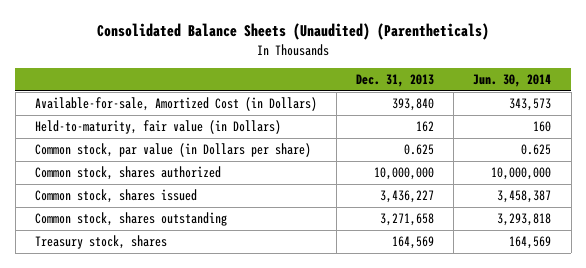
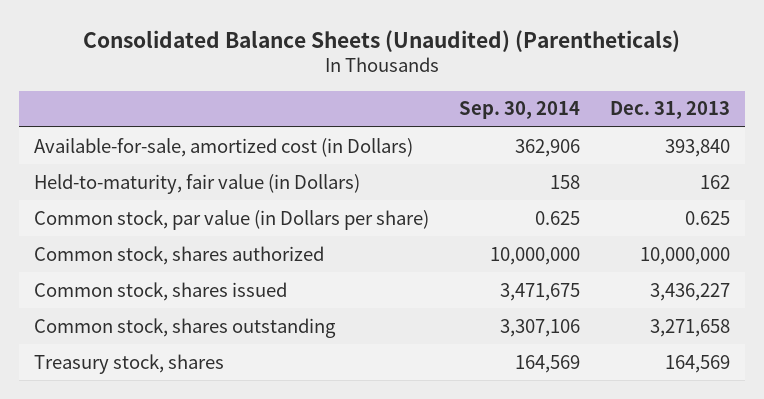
[473,74,552,88] Jun. 30, 2014 -> none
none -> [459,101,581,120] Sep. 30, 2014
[34,97,317,112] Available-for-sale, Amortized Cost (in Dollars) -> [34,137,414,157] Available-for-sale, amortized cost (in Dollars)

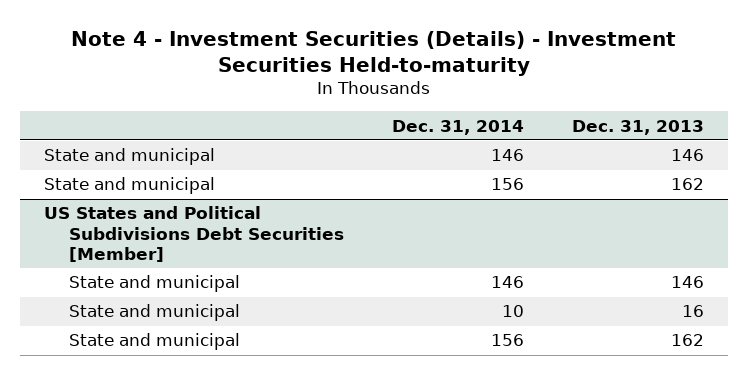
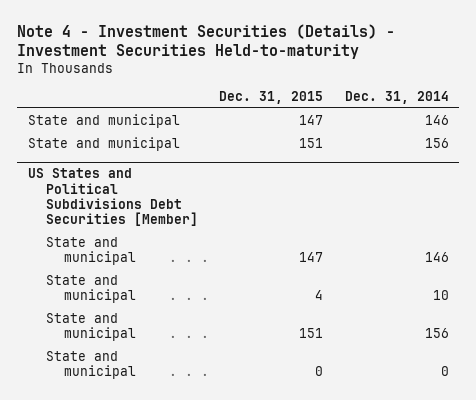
[572,119,705,135] Dec. 31, 2013 -> none
none -> [219,90,324,104] Dec. 31, 2015
none -> [46,350,137,380] State and municipal

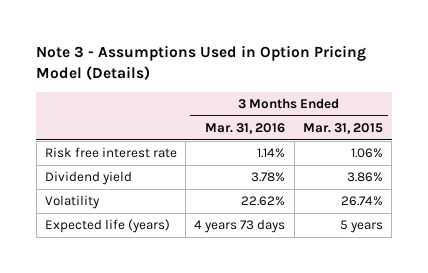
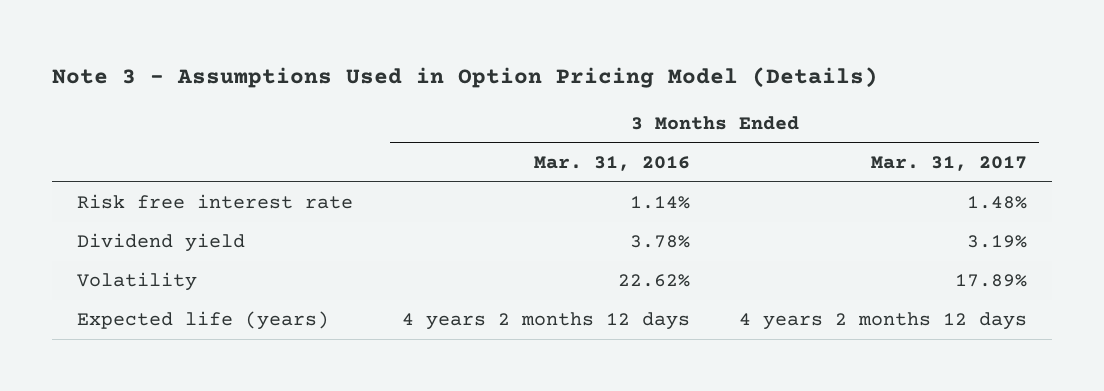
[303,123,384,135] Mar. 31, 2015 -> none
none -> [871,156,1028,172] Mar. 31, 2017
[194,219,286,234] 4 years 73 days -> [401,312,690,331] 4 years 2 months 12 days

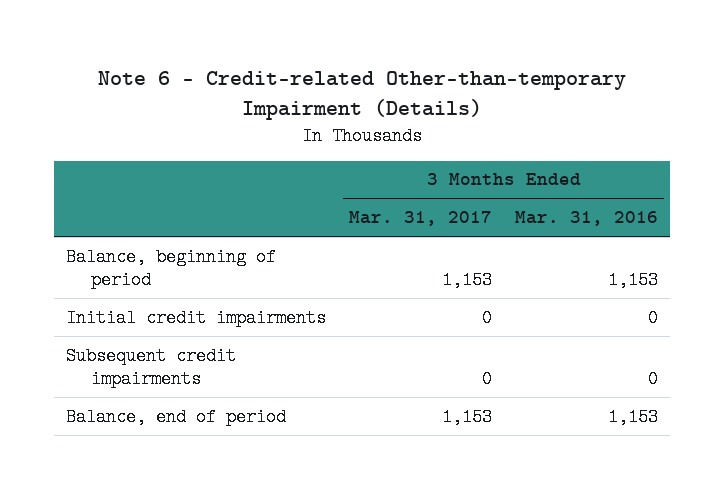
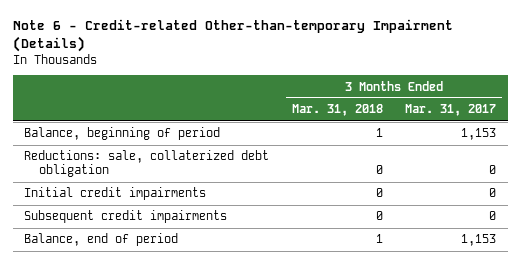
[515,211,659,227] Mar. 31, 2016 -> none
none -> [291,104,383,117] Mar. 31, 2018
none -> [24,150,270,178] Reductions: sale, collaterized debt obligation

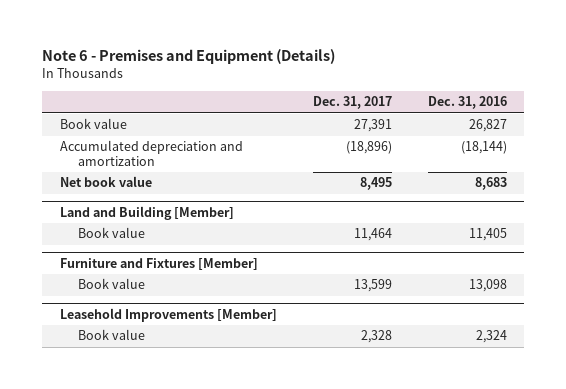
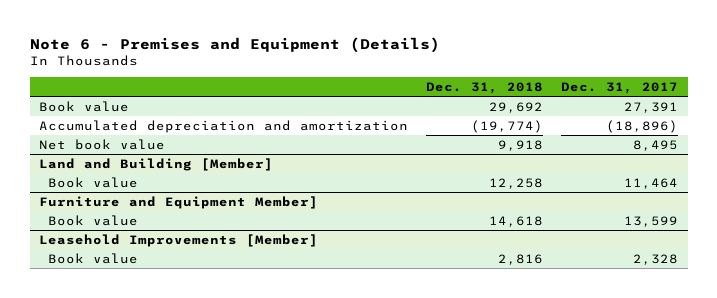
[427,96,507,110] Dec. 31, 2016 -> none
none -> [426,82,544,95] Dec. 31, 2018
[59,257,258,270] Furniture and Fixtures [Member] -> [38,195,318,209] Furniture and Equipment Member]

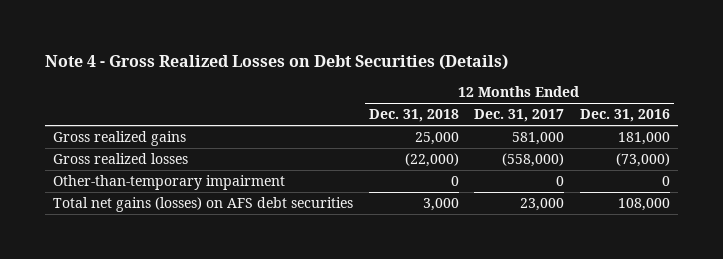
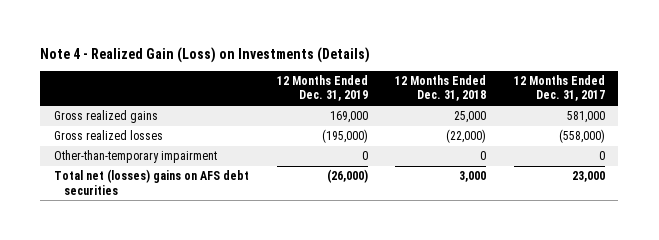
[45,54,509,71] Note 4 - Gross Realized Losses on Debt Securities (Details) -> [40,46,371,63] Note 4 - Realized Gain (Loss) on Investments (Details)
[579,109,670,123] Dec. 31, 2016 -> none
none -> [276,74,368,102] 12 Months Ended Dec. 31, 2019
[53,197,354,213] Total net gains (losses) on AFS debt securities -> [54,169,250,195] Total net (losses) gains on AFS debt securities

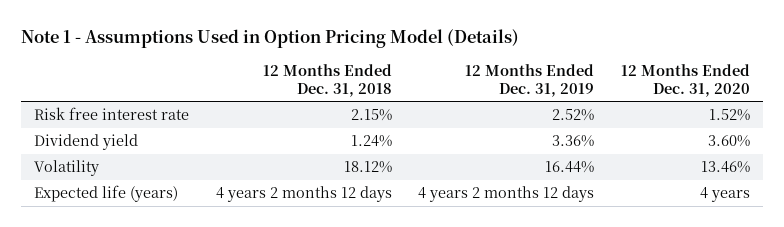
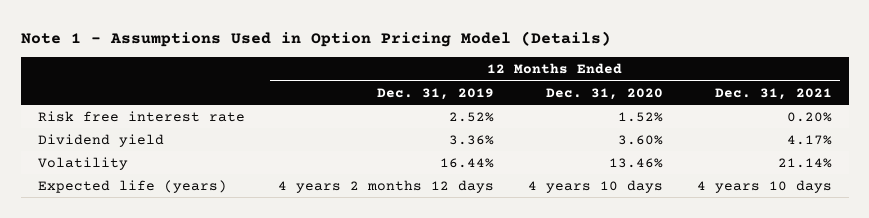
[262,63,392,97] 12 Months Ended Dec. 31, 2018 -> none
none -> [714,87,832,100] Dec. 31, 2021
[699,187,750,203] 4 years -> [528,179,664,193] 4 years 10 days

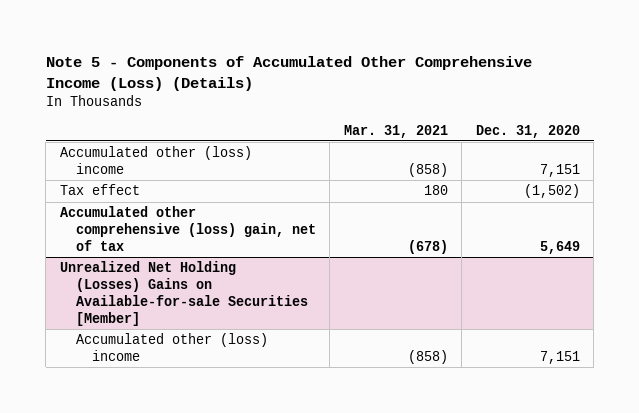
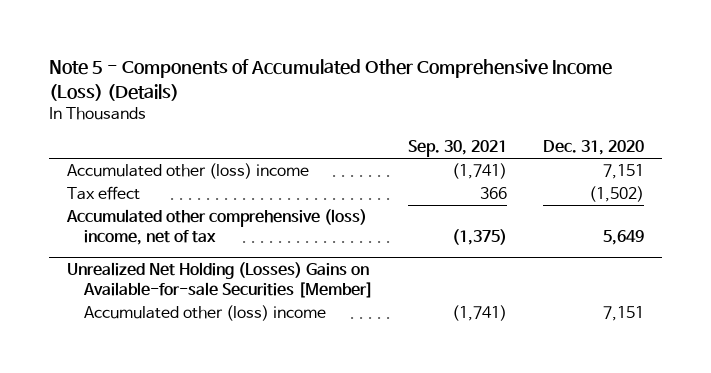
[343,124,448,138] Mar. 31, 2021 -> none
none -> [408,140,508,158] Sep. 30, 2021
[59,206,316,252] Accumulated other comprehensive (loss) gain, net of tax -> [65,209,367,245] Accumulated other comprehensive (loss) income, net of tax

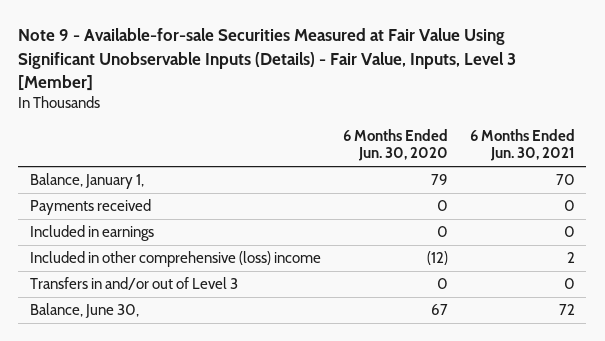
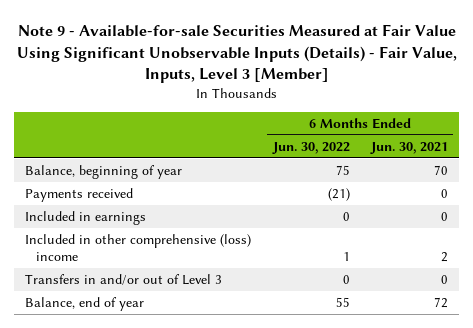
[342,128,448,162] 6 Months Ended Jun. 30, 2020 -> none
none -> [271,141,350,154] Jun. 30, 2022
[29,173,144,190] Balance, January 1, -> [25,165,183,180] Balance, beginning of year
[29,303,139,319] Balance, June 30, -> [25,297,145,312] Balance, end of year

